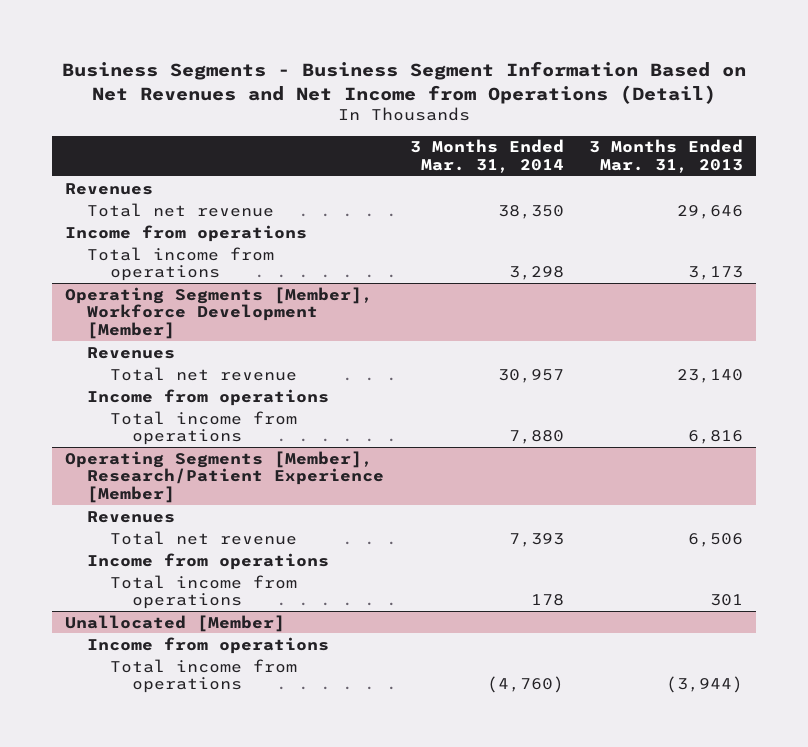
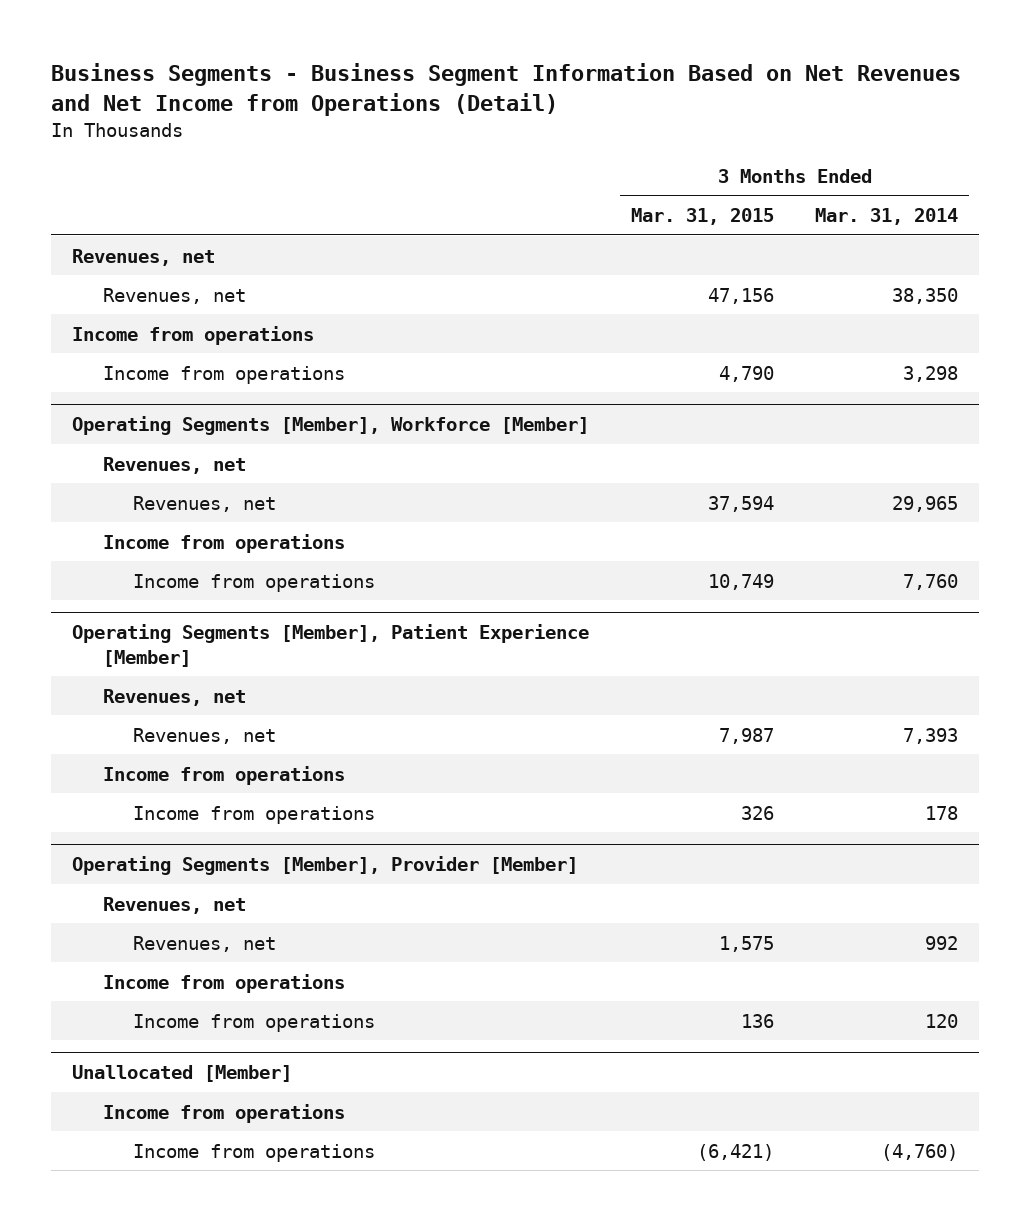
[589,139,744,173] 3 Months Ended Mar. 31, 2013 -> none
none -> [630,207,774,225] Mar. 31, 2015
[64,182,153,195] Revenues -> [72,248,216,266] Revenues, net
[87,202,275,217] Total net revenue -> [102,287,246,304] Revenues, net
[87,246,275,282] Total income from operations -> [102,365,345,384] Income from operations
[64,286,373,339] Operating Segments [Member], Workforce Development [Member] -> [72,416,590,436] Operating Segments [Member], Workforce [Member]
[87,346,176,359] Revenues -> [102,456,246,474] Revenues, net
[109,366,297,381] Total net revenue -> [132,495,276,512] Revenues, net
[497,368,564,383] 30,957 -> [892,495,959,512] 29,965
[109,410,297,446] Total income from operations -> [132,573,375,592] Income from operations
[508,430,564,445] 7,880 -> [903,573,959,590] 7,760
[64,450,385,503] Operating Segments [Member], Research/Patient Experience [Member] -> [72,624,590,667] Operating Segments [Member], Patient Experience [Member]
[87,510,176,523] Revenues -> [102,688,246,706] Revenues, net
[109,530,297,545] Total net revenue -> [132,727,276,744] Revenues, net
[109,574,297,610] Total income from operations -> [132,805,375,824] Income from operations
none -> [72,856,579,876] Operating Segments [Member], Provider [Member]
none -> [102,896,246,914] Revenues, net
none -> [132,935,276,952] Revenues, net
none -> [102,973,345,993] Income from operations
none -> [132,1013,375,1032] Income from operations
[109,658,297,694] Total income from operations -> [132,1143,375,1162] Income from operations

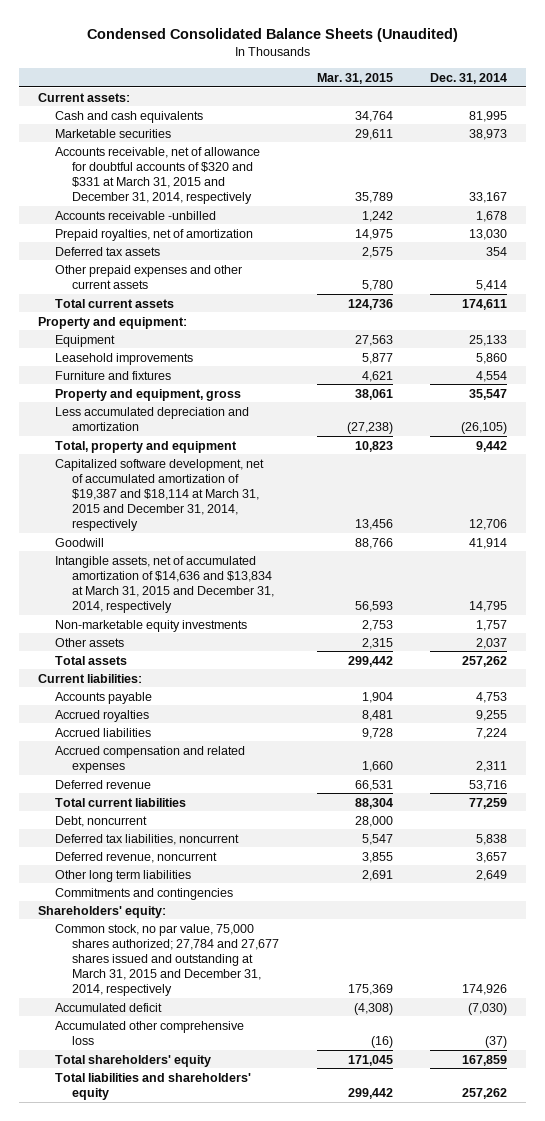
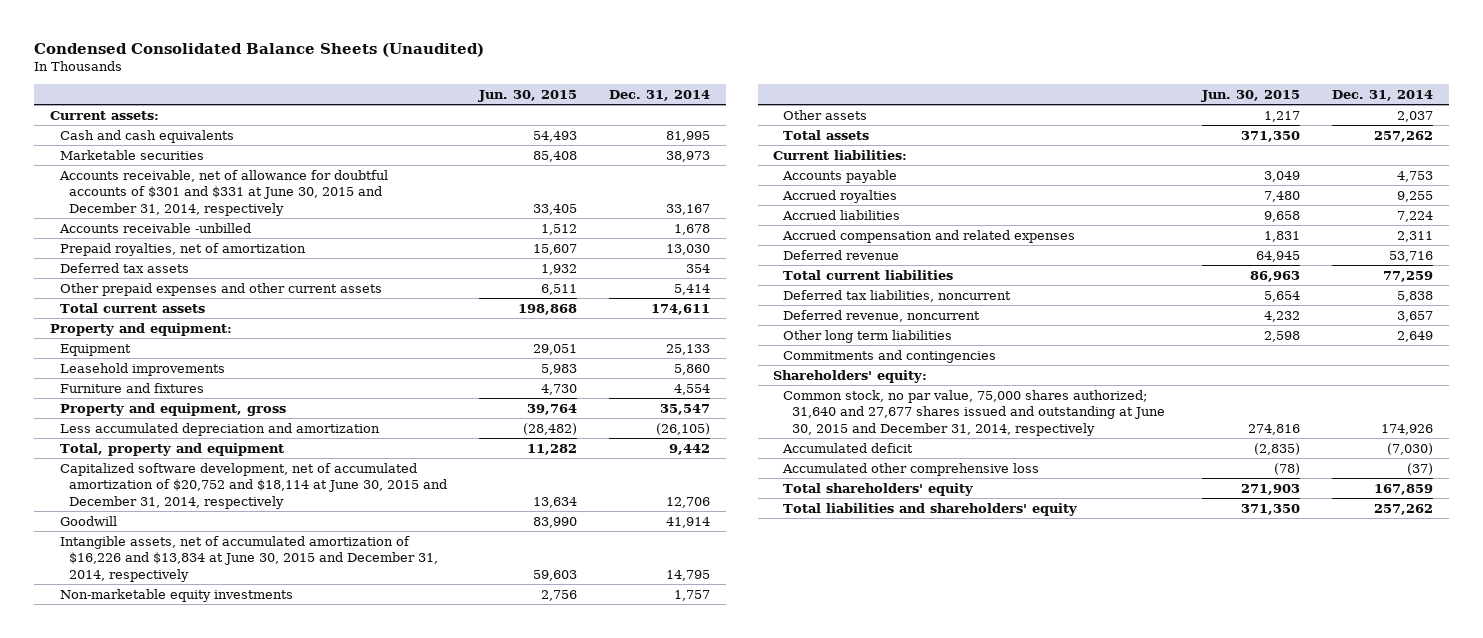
[316,72,393,84] Mar. 31, 2015 -> none
none -> [477,89,577,102] Jun. 30, 2015
[54,146,260,205] Accounts receivable, net of allowance for doubtful accounts of $320 and $331 at March 31, 2015 and December 31, 2014, respectively -> [58,169,388,216] Accounts receivable, net of allowance for doubtful accounts of $301 and $331 at June 30, 2015 and December 31, 2014, respectively
[54,458,264,532] Capitalized software development, net of accumulated amortization of $19,387 and $18,114 at March 31, 2015 and December 31, 2014, respectively -> [59,462,448,509] Capitalized software development, net of accumulated amortization of $20,752 and $18,114 at June 30, 2015 and December 31, 2014, respectively
[54,555,275,614] Intangible assets, net of accumulated amortization of $14,636 and $13,834 at March 31, 2015 and December 31, 2014, respectively -> [59,535,439,582] Intangible assets, net of accumulated amortization of $16,226 and $13,834 at June 30, 2015 and December 31, 2014, respectively
[54,815,147,827] Debt, noncurrent -> none
[54,923,280,997] Common stock, no par value, 75,000 shares authorized; 27,784 and 27,677 shares issued and outstanding at March 31, 2015 and December 31, 2014, respectively -> [782,389,1166,436] Common stock, no par value, 75,000 shares authorized; 31,640 and 27,677 shares issued and outstanding at June 30, 2015 and December 31, 2014, respectively

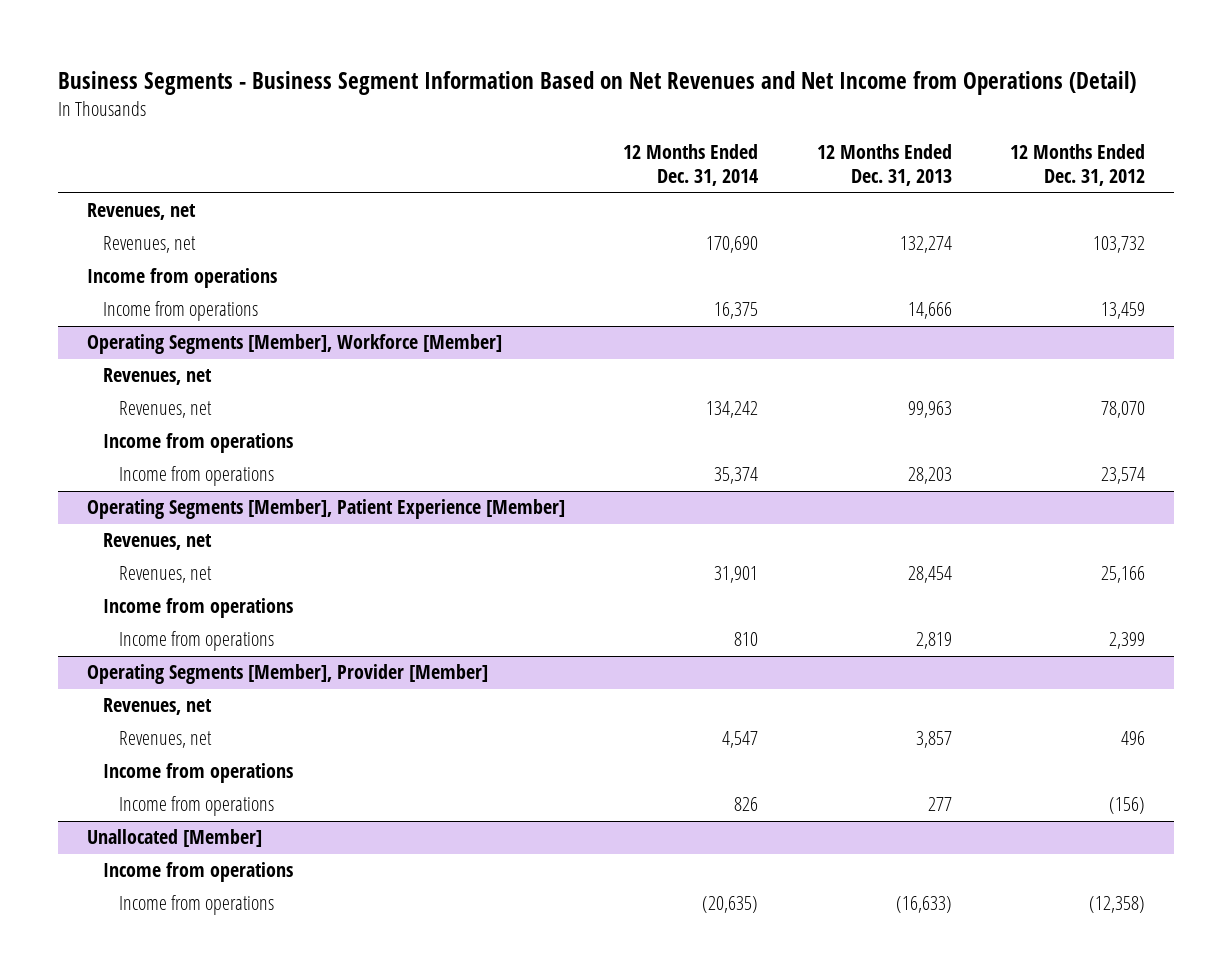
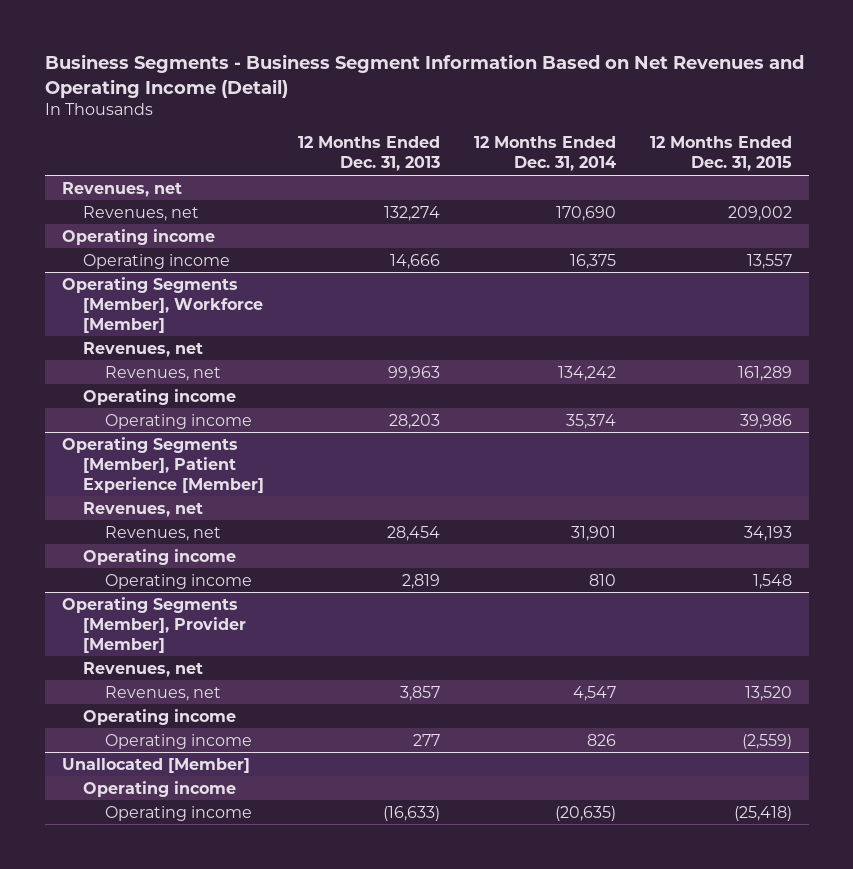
[58,70,1137,95] Business Segments - Business Segment Information Based on Net Revenues and Net Income from Operations (Detail) -> [44,54,804,98] Business Segments - Business Segment Information Based on Net Revenues and Operating Income (Detail)
[1009,143,1145,187] 12 Months Ended Dec. 31, 2012 -> none
none -> [649,136,792,172] 12 Months Ended Dec. 31, 2015
[87,268,278,289] Income from operations -> [61,228,215,245] Operating income
[102,301,258,322] Income from operations -> [83,253,231,269] Operating income
[102,433,293,454] Income from operations -> [83,388,237,405] Operating income
[118,466,274,487] Income from operations -> [104,413,252,429] Operating income
[102,598,293,619] Income from operations -> [83,548,237,565] Operating income
[118,631,274,652] Income from operations -> [104,573,252,589] Operating income
[102,763,293,784] Income from operations -> [83,708,237,725] Operating income
[118,796,274,817] Income from operations -> [104,733,252,749] Operating income
[102,862,293,883] Income from operations -> [83,780,237,797] Operating income
[118,895,274,916] Income from operations -> [104,805,252,821] Operating income

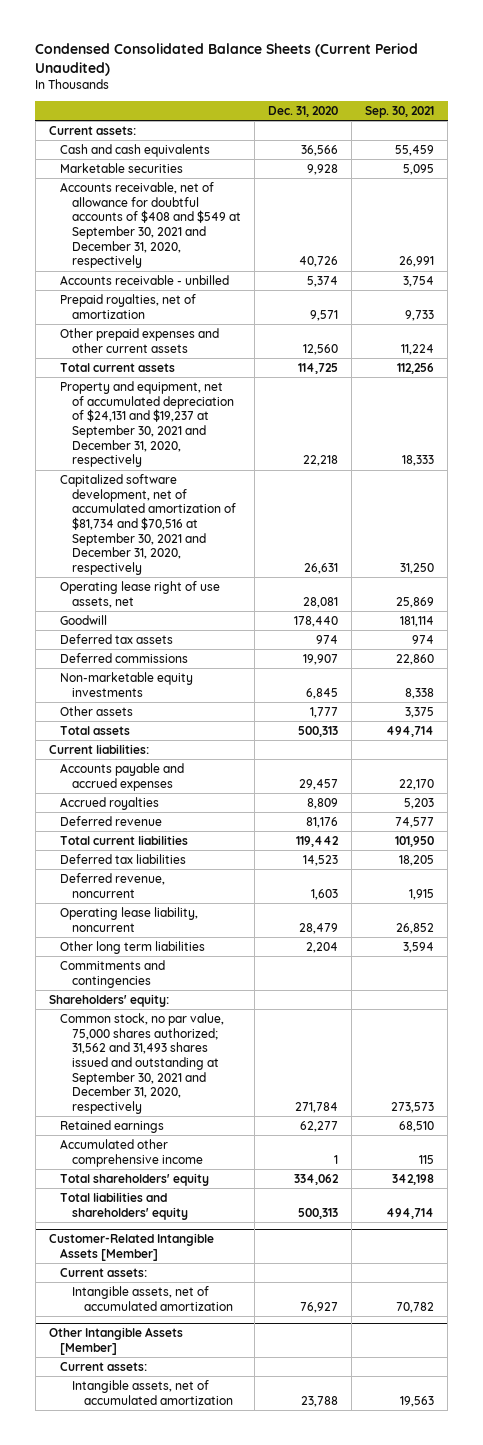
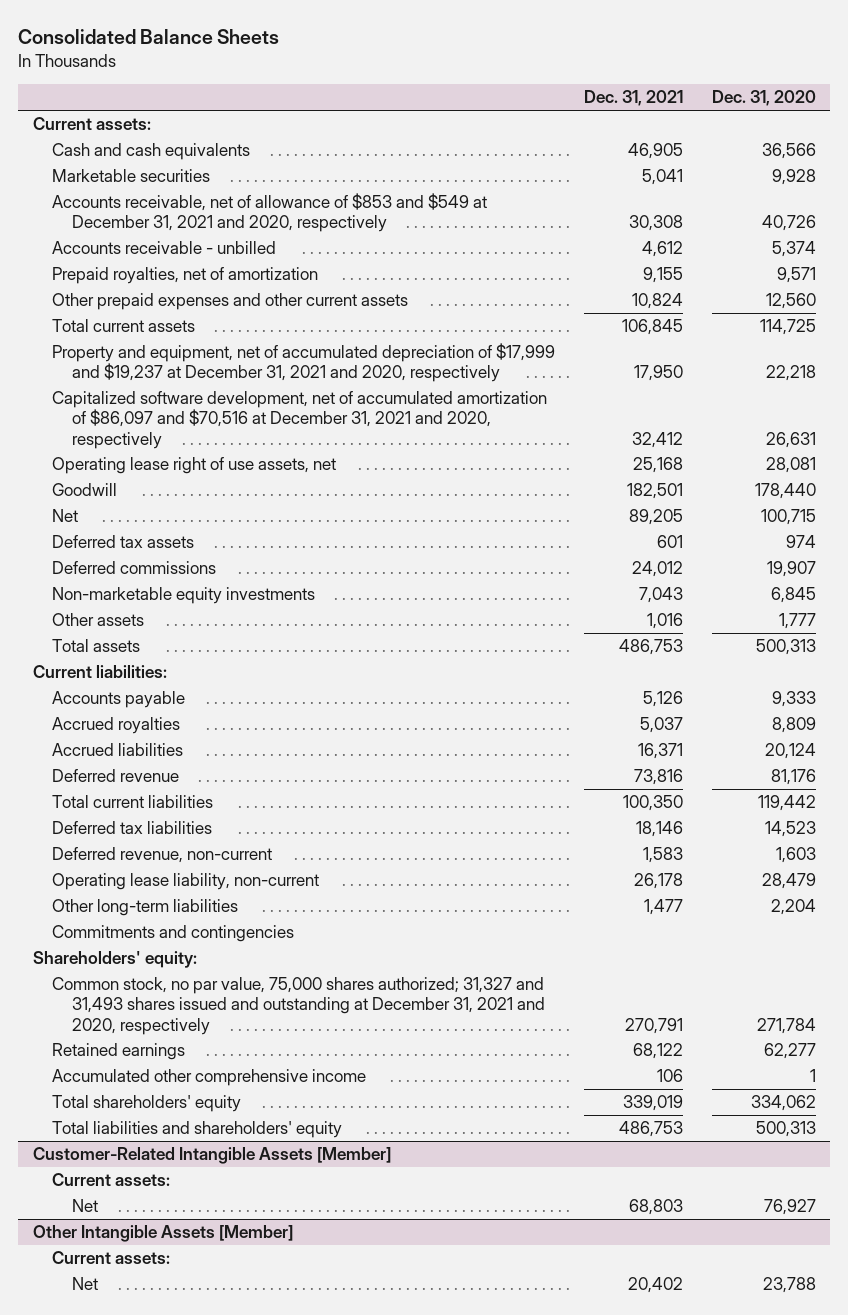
[35,42,419,76] Condensed Consolidated Balance Sheets (Current Period Unaudited) -> [18,29,280,45] Consolidated Balance Sheets
[365,106,435,119] Sep. 30, 2021 -> none
none -> [583,90,683,107] Dec. 31, 2021
[60,181,242,269] Accounts receivable, net of allowance for doubtful accounts of $408 and $549 at September 30, 2021 and December 31, 2020, respectively -> [52,193,488,233] Accounts receivable, net of allowance of $853 and $549 at December 31, 2021 and 2020, respectively
[60,380,235,468] Property and equipment, net of accumulated depreciation of $24,131 and $19,237 at September 30, 2021 and December 31, 2020, respectively -> [52,343,556,383] Property and equipment, net of accumulated depreciation of $17,999 and $19,237 at December 31, 2021 and 2020, respectively
[60,473,237,576] Capitalized software development, net of accumulated amortization of $81,734 and $70,516 at September 30, 2021 and December 31, 2020, respectively -> [52,391,548,449] Capitalized software development, net of accumulated amortization of $86,097 and $70,516 at December 31, 2021 and 2020, respectively
none -> [52,509,79,523] Net
[60,762,185,791] Accounts payable and accrued expenses -> none
none -> [52,691,186,709] Accounts payable
none -> [52,743,184,757] Accrued liabilities
[60,872,166,898] Deferred revenue, noncurrent -> [52,847,273,864] Deferred revenue, non-current
[60,906,199,932] Operating lease liability, noncurrent -> [52,873,320,891] Operating lease liability, non-current
[60,940,206,954] Other long term liabilities -> [52,899,239,917] Other long-term liabilities
[60,1012,225,1115] Common stock, no par value, 75,000 shares authorized; 31,562 and 31,493 shares issued and outstanding at September 30, 2021 and December 31, 2020, respectively -> [52,977,545,1035] Common stock, no par value, 75,000 shares authorized; 31,327 and 31,493 shares issued and outstanding at December 31, 2021 and 2020, respectively
[72,1285,233,1311] Intangible assets, net of accumulated amortization -> [71,1199,98,1213] Net
[72,1379,233,1405] Intangible assets, net of accumulated amortization -> [71,1277,98,1291] Net

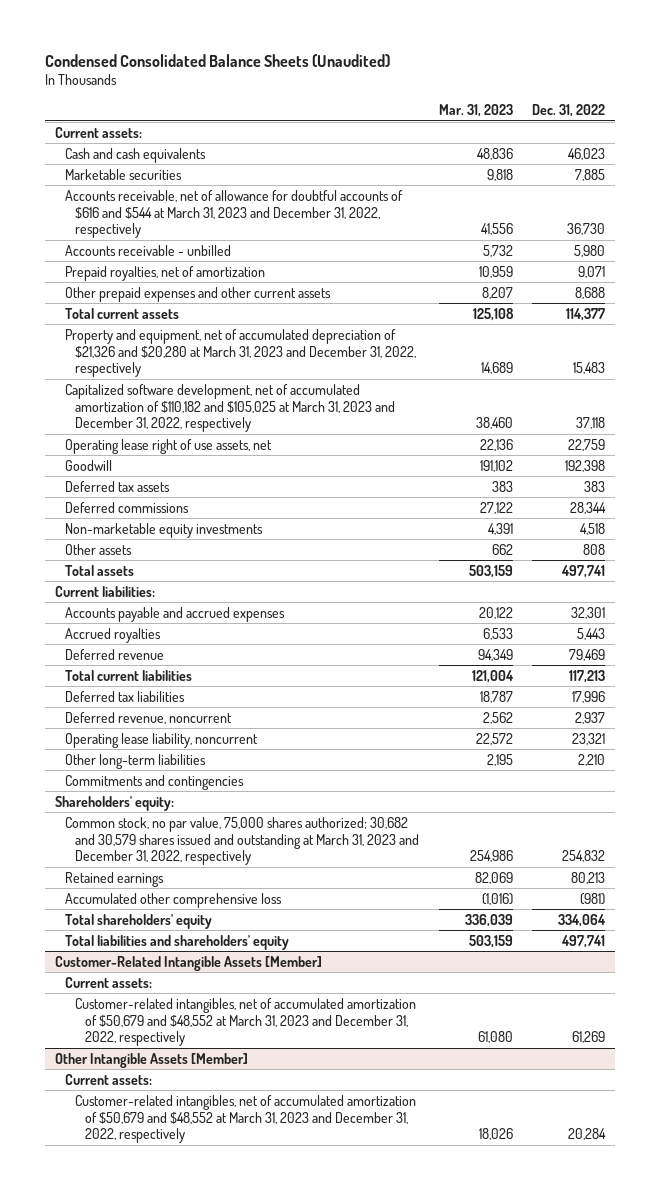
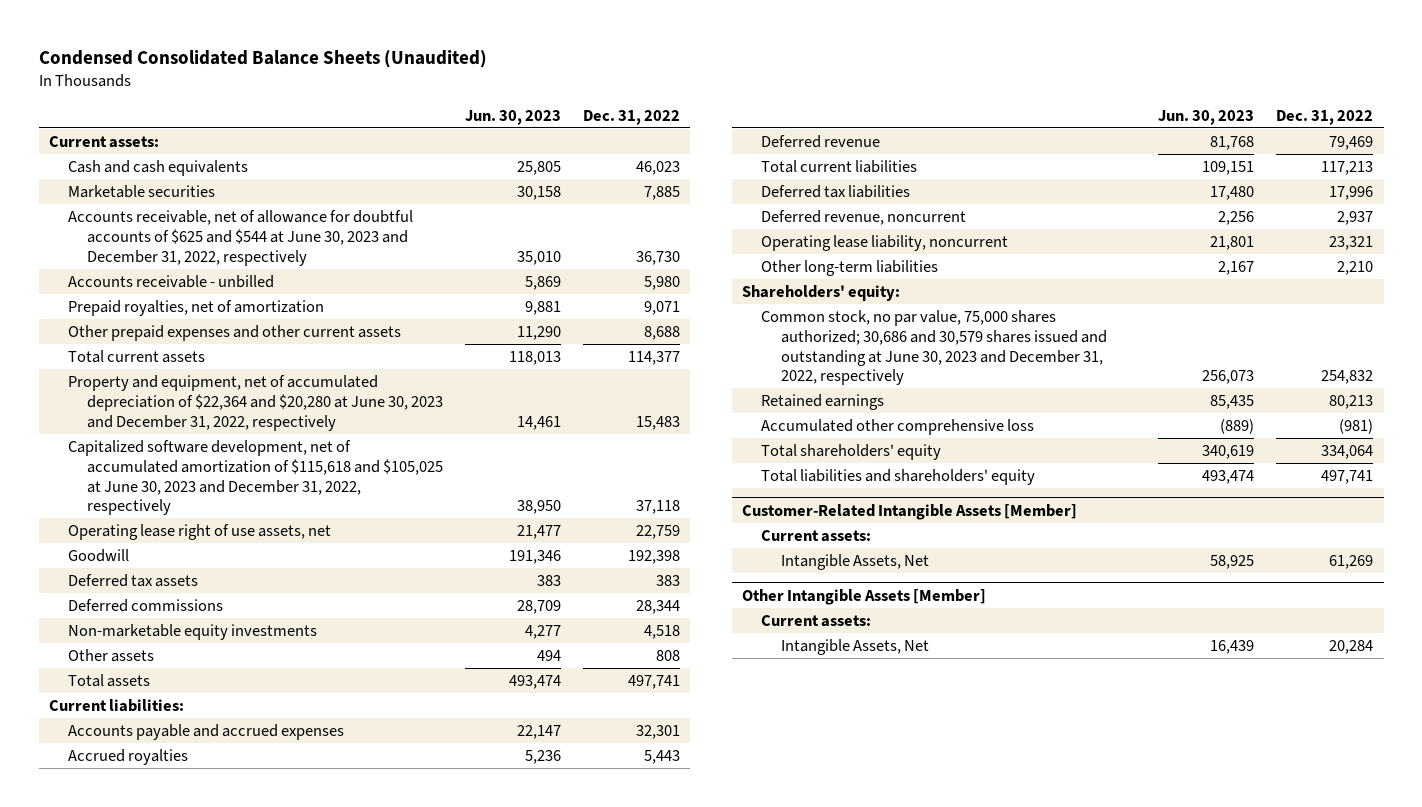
[438,103,513,117] Mar. 31, 2023 -> none
none -> [464,109,561,125] Jun. 30, 2023
[64,189,403,239] Accounts receivable, net of allowance for doubtful accounts of $616 and $544 at March 31, 2023 and December 31, 2022, respectively -> [68,209,414,266] Accounts receivable, net of allowance for doubtful accounts of $625 and $544 at June 30, 2023 and December 31, 2022, respectively
[64,328,417,378] Property and equipment, net of accumulated depreciation of $21,326 and $20,280 at March 31, 2023 and December 31, 2022, respectively -> [68,374,444,431] Property and equipment, net of accumulated depreciation of $22,364 and $20,280 at June 30, 2023 and December 31, 2022, respectively
[64,383,396,433] Capitalized software development, net of accumulated amortization of $110,182 and $105,025 at March 31, 2023 and December 31, 2022, respectively -> [68,439,444,516] Capitalized software development, net of accumulated amortization of $115,618 and $105,025 at June 30, 2023 and December 31, 2022, respectively
[64,774,244,790] Commitments and contingencies -> none
[64,816,420,866] Common stock, no par value, 75,000 shares authorized; 30,682 and 30,579 shares issued and outstanding at March 31, 2023 and December 31, 2022, respectively -> [761,309,1107,386] Common stock, no par value, 75,000 shares authorized; 30,686 and 30,579 shares issued and outstanding at June 30, 2023 and December 31, 2022, respectively
[75,997,417,1047] Customer-related intangibles, net of accumulated amortization of $50,679 and $48,552 at March 31, 2023 and December 31, 2022, respectively -> [780,553,929,570] Intangible Assets, Net
[75,1094,417,1144] Customer-related intangibles, net of accumulated amortization of $50,679 and $48,552 at March 31, 2023 and December 31, 2022, respectively -> [780,638,929,655] Intangible Assets, Net

